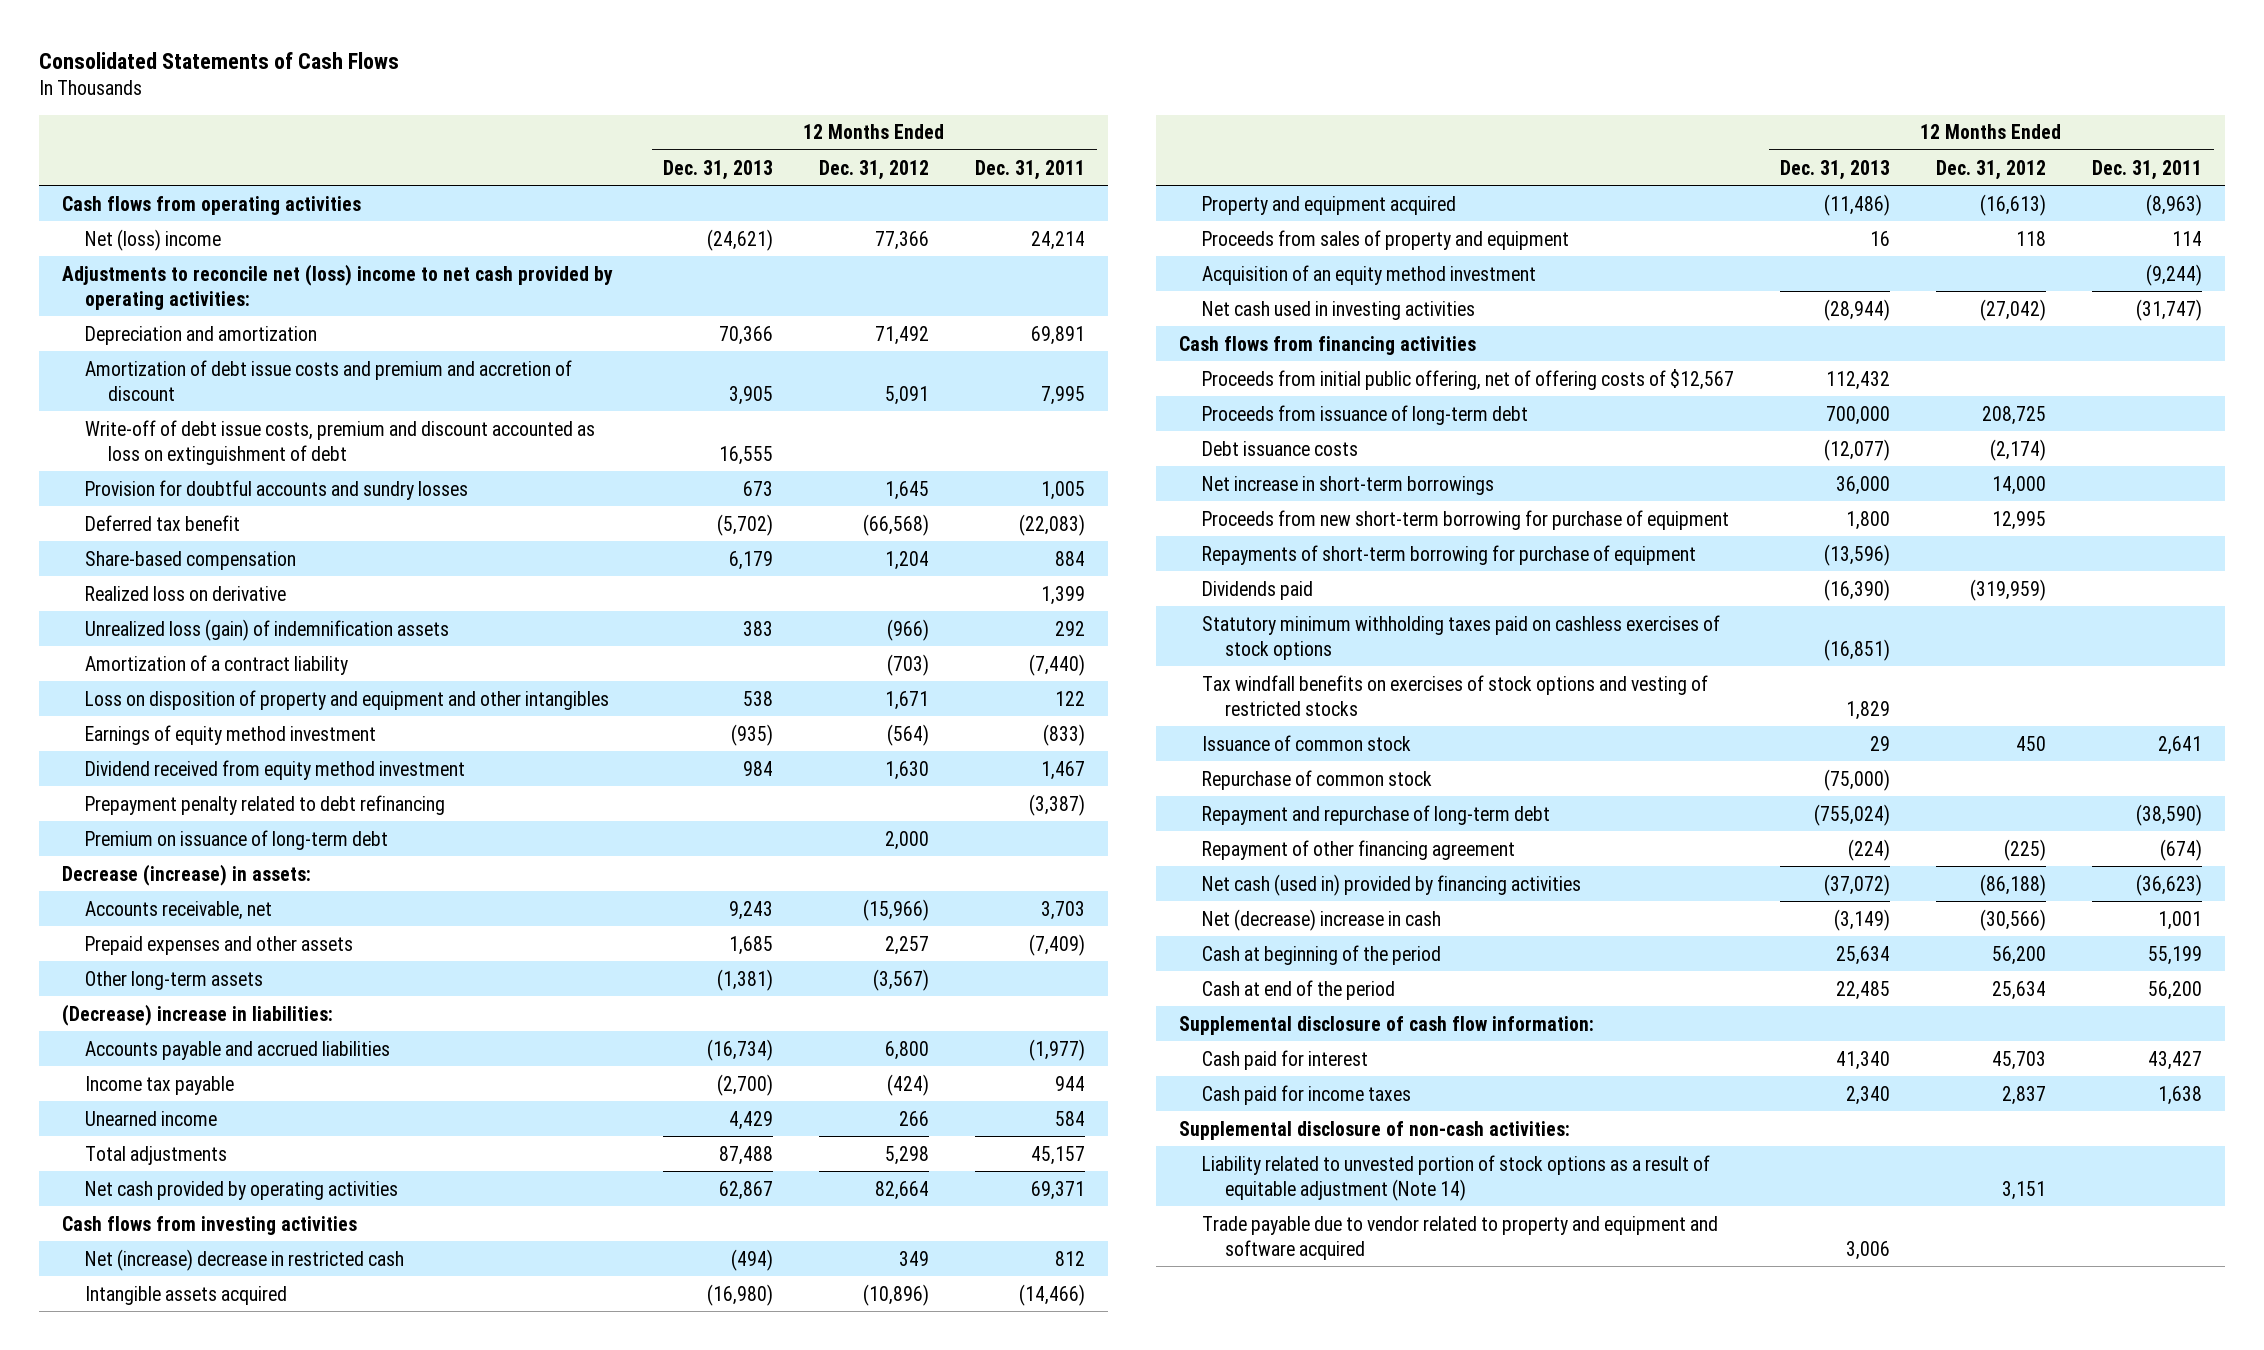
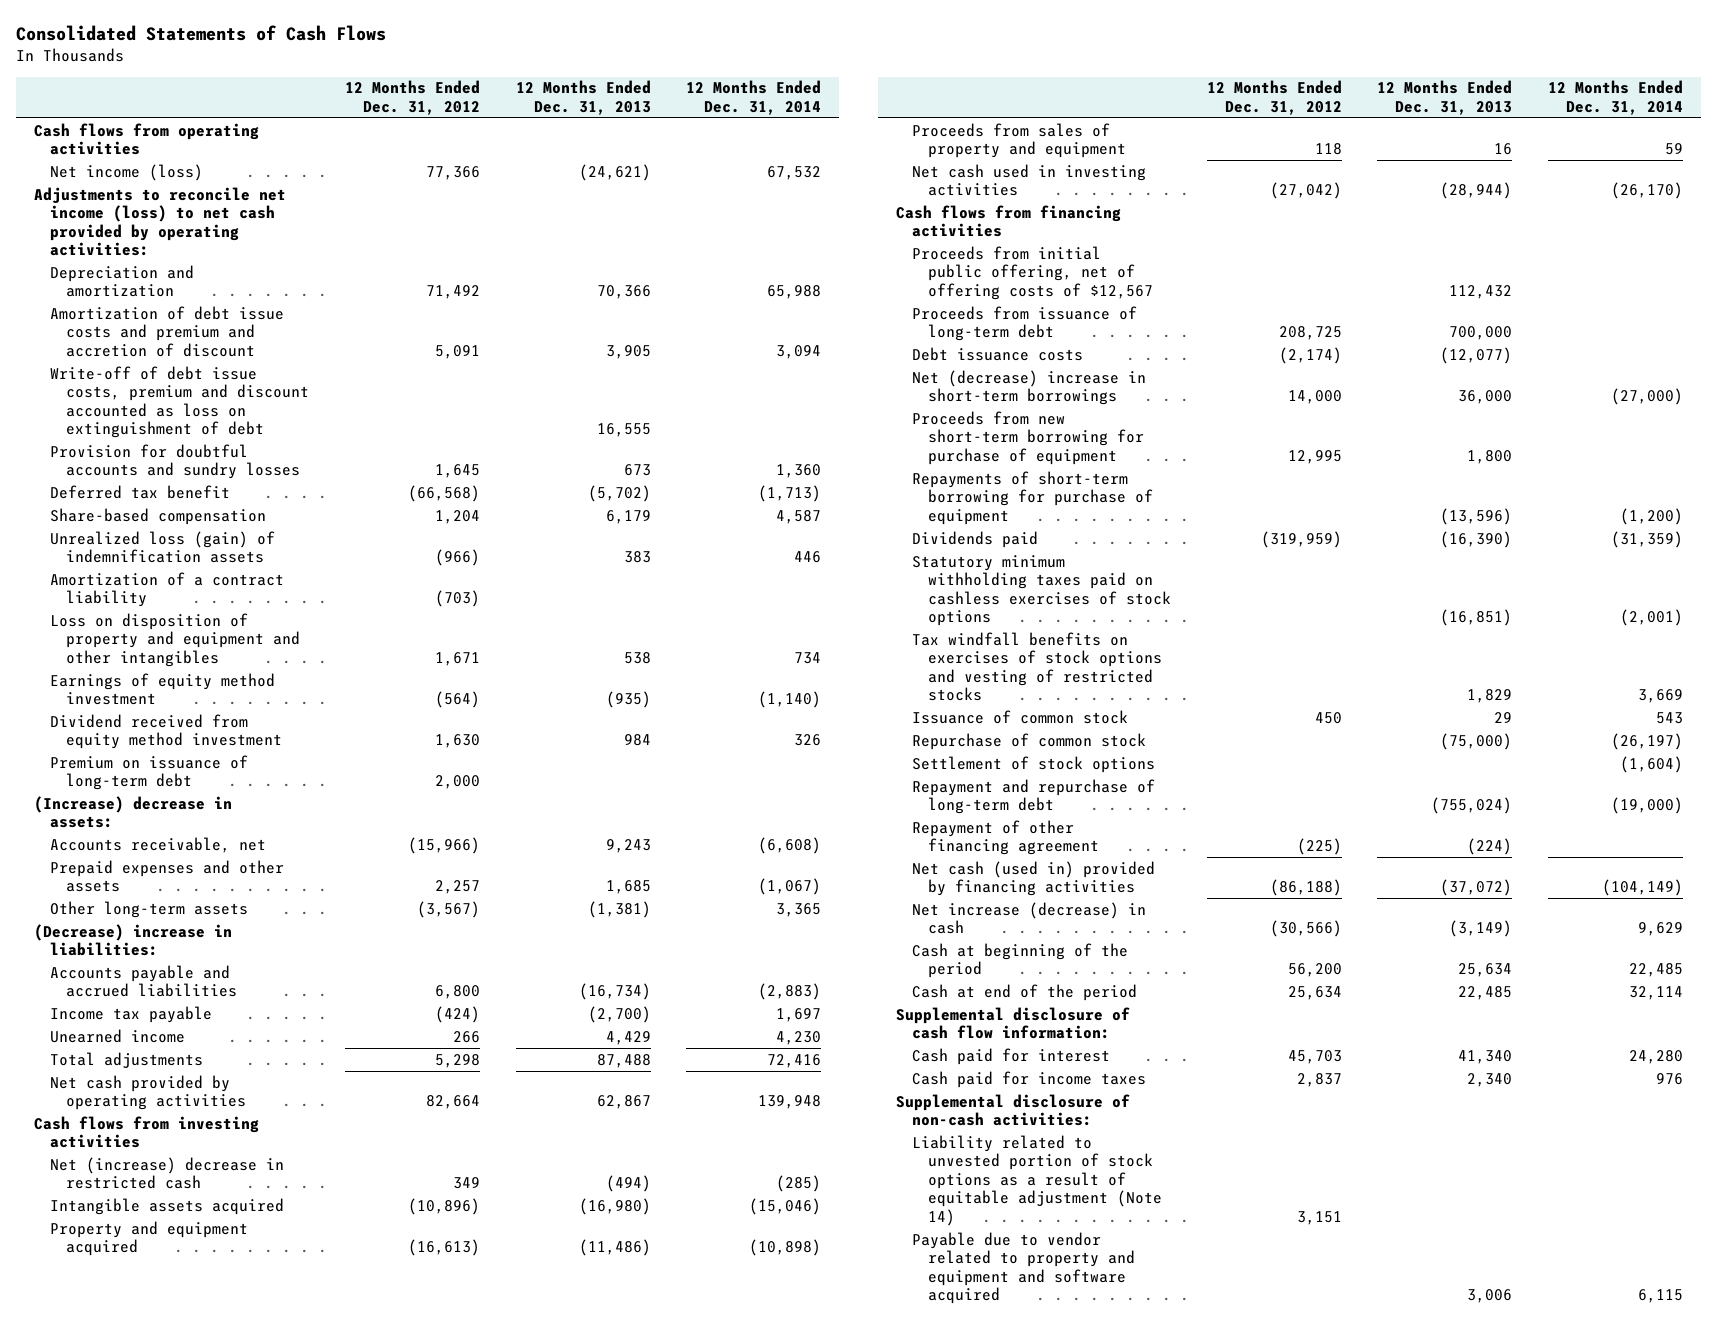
[975,159,1086,180] Dec. 31, 2011 -> none
none -> [686,80,822,115] 12 Months Ended Dec. 31, 2014
[85,228,222,251] Net (loss) income -> [50,163,204,181] Net income (loss)
[62,263,614,310] Adjustments to reconcile net (loss) income to net cash provided by operating activities: -> [34,186,287,257] Adjustments to reconcile net income (loss) to net cash provided by operating activities:
[85,585,287,601] Realized loss on derivative -> none
[85,794,446,815] Prepayment penalty related to debt refinancing -> none
[62,863,312,886] Decrease (increase) in assets: -> [34,795,233,829] (Increase) decrease in assets:
[1202,264,1537,285] Acquisition of an equity method investment -> none
[1202,475,1495,495] Net increase in short-term borrowings -> [911,369,1146,406] Net (decrease) increase in short-term borrowings
none -> [911,755,1155,773] Settlement of stock options
[1202,908,1442,931] Net (decrease) increase in cash -> [911,901,1146,935] Net increase (decrease) in cash
[1202,1215,1719,1260] Trade payable due to vendor related to property and equipment and software acquired -> [911,1231,1135,1305] Payable due to vendor related to property and equipment and software acquired

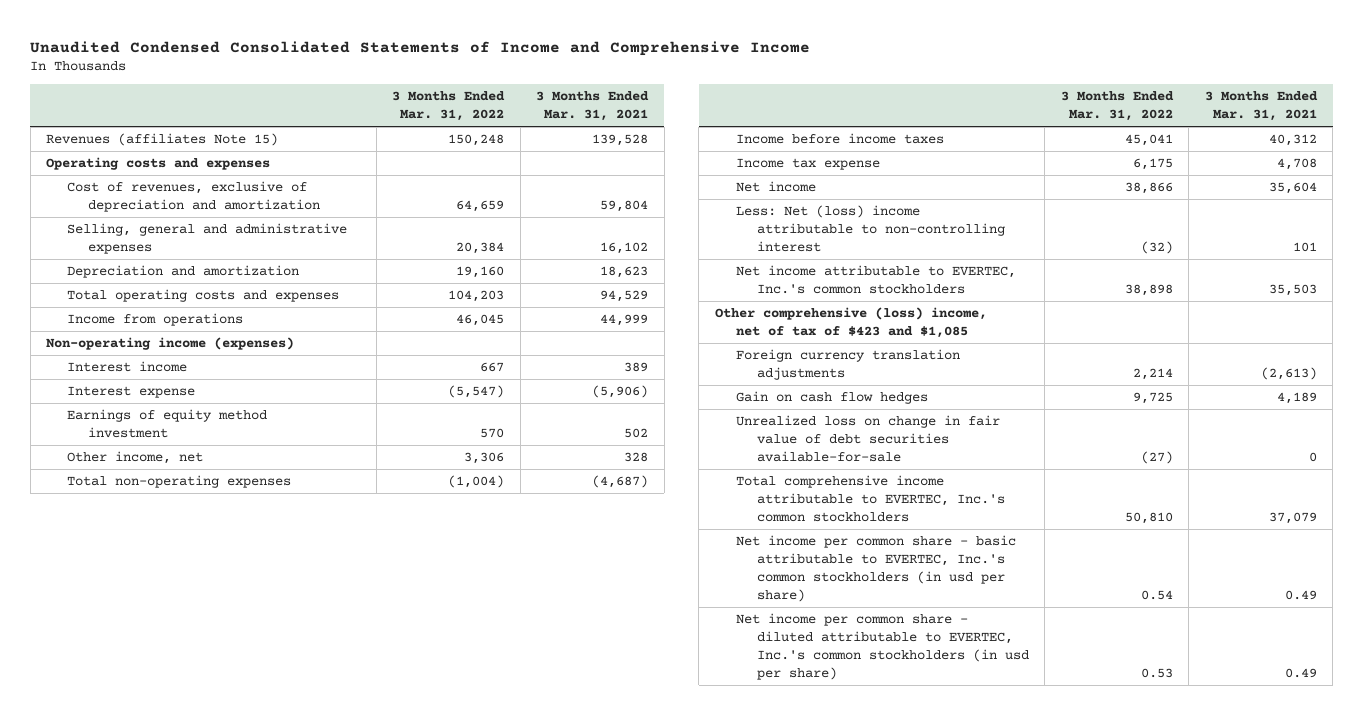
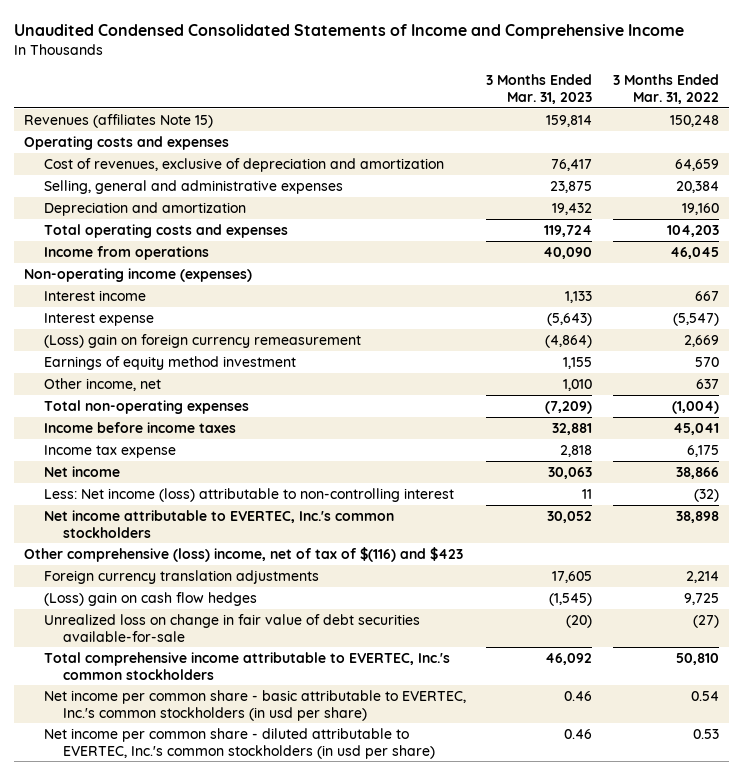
[536,91,650,122] 3 Months Ended Mar. 31, 2021 -> none
none -> [486,74,593,104] 3 Months Ended Mar. 31, 2023
none -> [43,333,361,348] (Loss) gain on foreign currency remeasurement
[464,452,505,465] 3,306 -> [695,378,719,389] 637
[735,205,1005,252] Less: Net (loss) income attributable to non-controlling interest -> [43,487,454,502] Less: Net income (loss) attributable to non-controlling interest
[714,307,987,338] Other comprehensive (loss) income, net of tax of $423 and $1,085 -> [24,546,464,562] Other comprehensive (loss) income, net of tax of $(116) and $423
[735,391,928,405] Gain on cash flow hedges -> [43,591,257,606] (Loss) gain on cash flow hedges

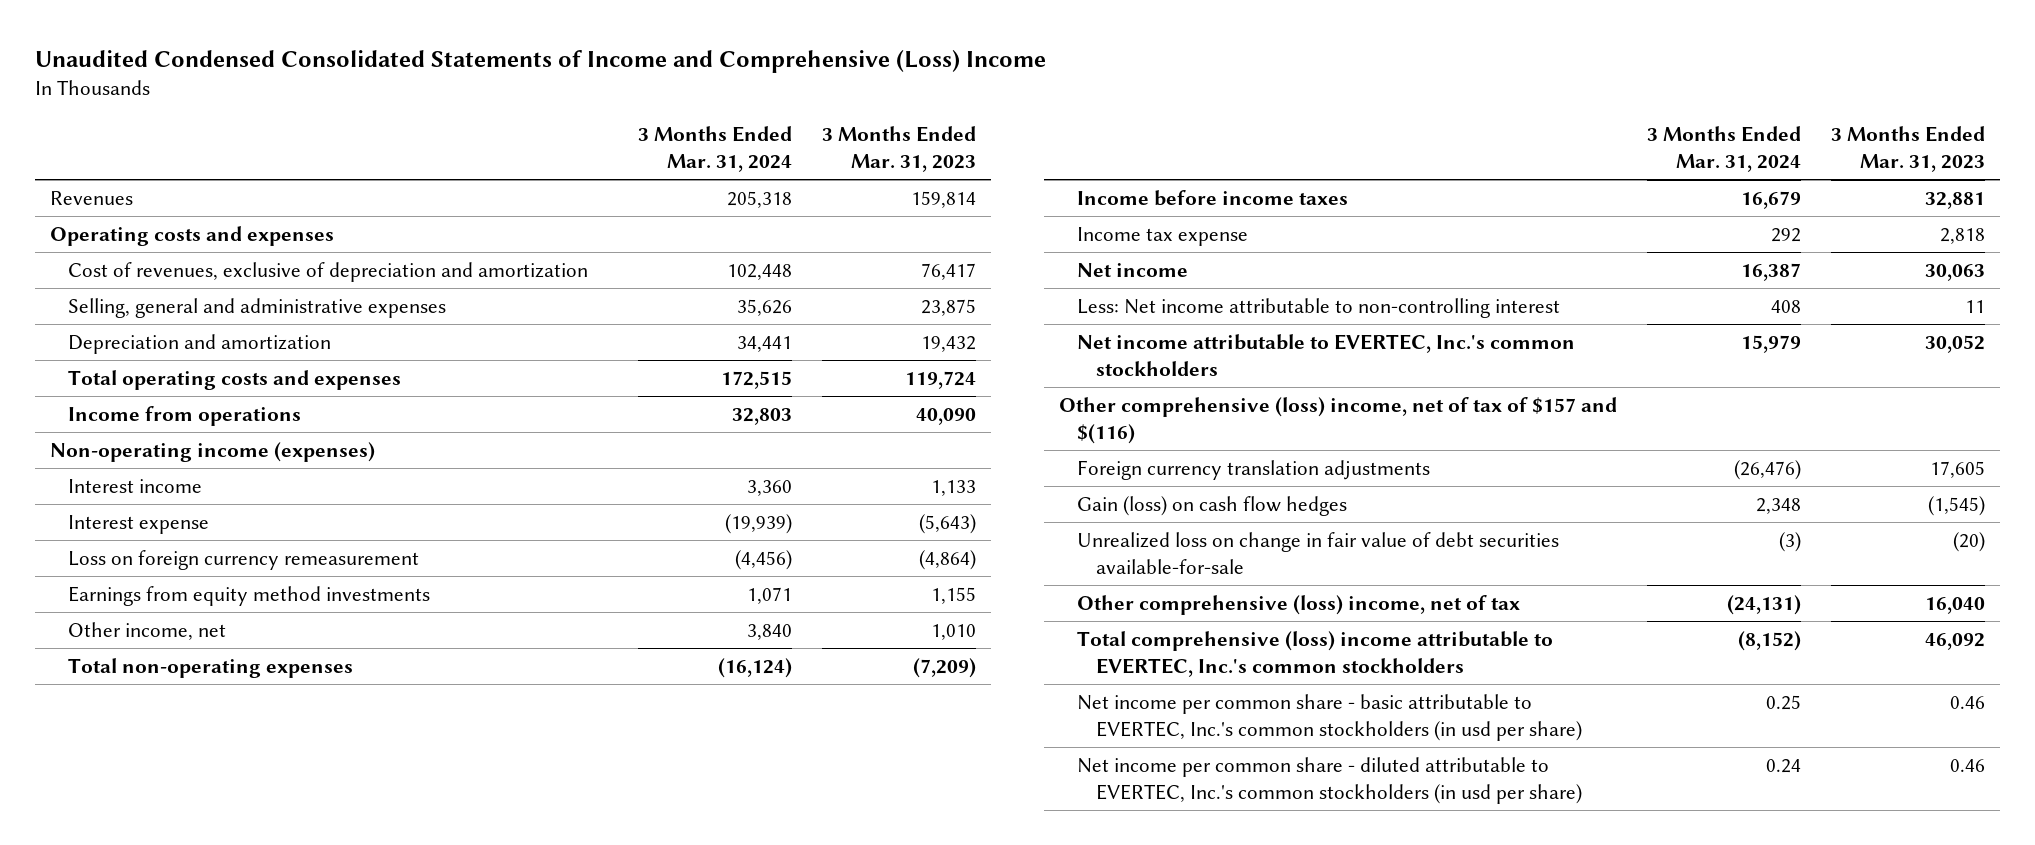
[14,24,685,40] Unaudited Condensed Consolidated Statements of Income and Comprehensive Income -> [34,50,1046,74] Unaudited Condensed Consolidated Statements of Income and Comprehensive (Loss) Income
[612,74,719,104] 3 Months Ended Mar. 31, 2022 -> none
none -> [638,125,793,172] 3 Months Ended Mar. 31, 2024
[24,113,214,128] Revenues (affiliates Note 15) -> [50,190,134,205] Revenues
[43,333,361,348] (Loss) gain on foreign currency remeasurement -> [68,549,420,570] Loss on foreign currency remeasurement
[43,355,296,370] Earnings of equity method investment -> [68,585,431,606] Earnings from equity method investments
[43,487,454,502] Less: Net income (loss) attributable to non-controlling interest -> [1077,297,1561,318] Less: Net income attributable to non-controlling interest
[24,546,464,562] Other comprehensive (loss) income, net of tax of $(116) and $423 -> [1058,396,1617,444] Other comprehensive (loss) income, net of tax of $157 and $(116)
[43,591,257,606] (Loss) gain on cash flow hedges -> [1077,495,1348,516] Gain (loss) on cash flow hedges
none -> [1077,594,1521,615] Other comprehensive (loss) income, net of tax
[43,651,450,680] Total comprehensive income attributable to EVERTEC, Inc.'s common stockholders -> [1077,630,1554,677] Total comprehensive (loss) income attributable to EVERTEC, Inc.'s common stockholders

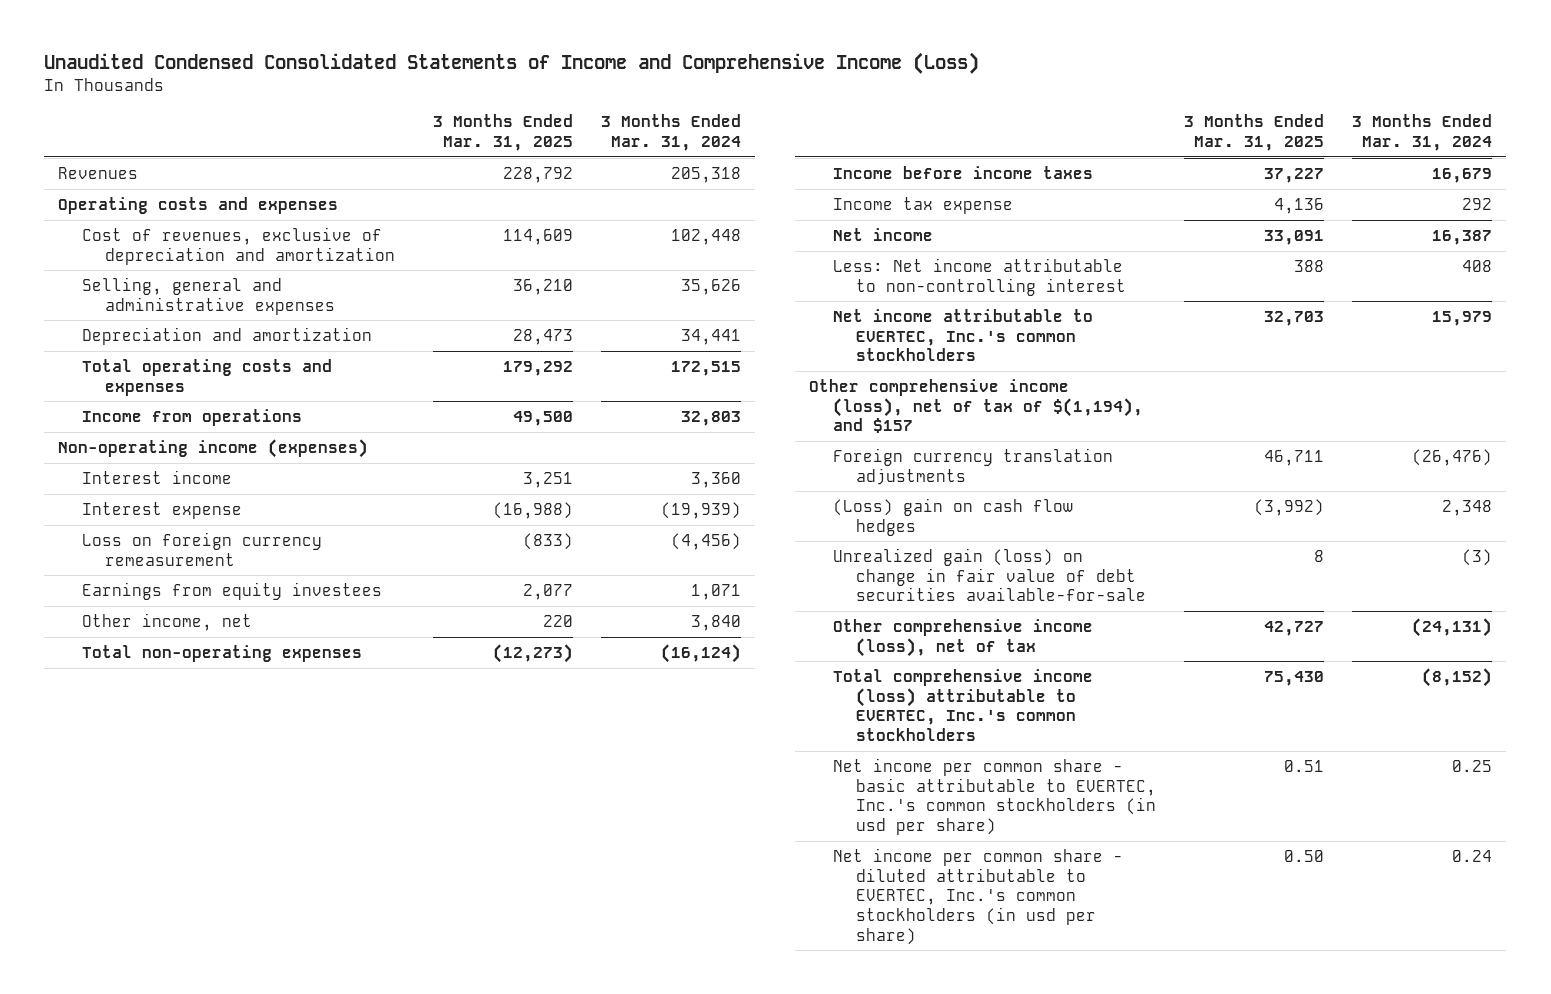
[34,50,1046,74] Unaudited Condensed Consolidated Statements of Income and Comprehensive (Loss) Income -> [44,52,980,75] Unaudited Condensed Consolidated Statements of Income and Comprehensive Income (Loss)
[822,125,977,172] 3 Months Ended Mar. 31, 2023 -> none
none -> [433,114,574,152] 3 Months Ended Mar. 31, 2025
[68,585,431,606] Earnings from equity method investments -> [81,581,382,600] Earnings from equity investees
[1058,396,1617,444] Other comprehensive (loss) income, net of tax of $157 and $(116) -> [809,378,1143,434] Other comprehensive income (loss), net of tax of $(1,194), and $157
[1077,495,1348,516] Gain (loss) on cash flow hedges -> [832,497,1073,536] (Loss) gain on cash flow hedges
[1077,531,1560,574] Unrealized loss on change in fair value of debt securities available-for-sale -> [832,547,1147,602] Unrealized gain (loss) on change in fair value of debt securities available-for-sale
[1077,594,1521,615] Other comprehensive (loss) income, net of tax -> [832,618,1093,657] Other comprehensive income (loss), net of tax
[1077,630,1554,677] Total comprehensive (loss) income attributable to EVERTEC, Inc.'s common stockholders -> [832,668,1093,741] Total comprehensive income (loss) attributable to EVERTEC, Inc.'s common stockholders

